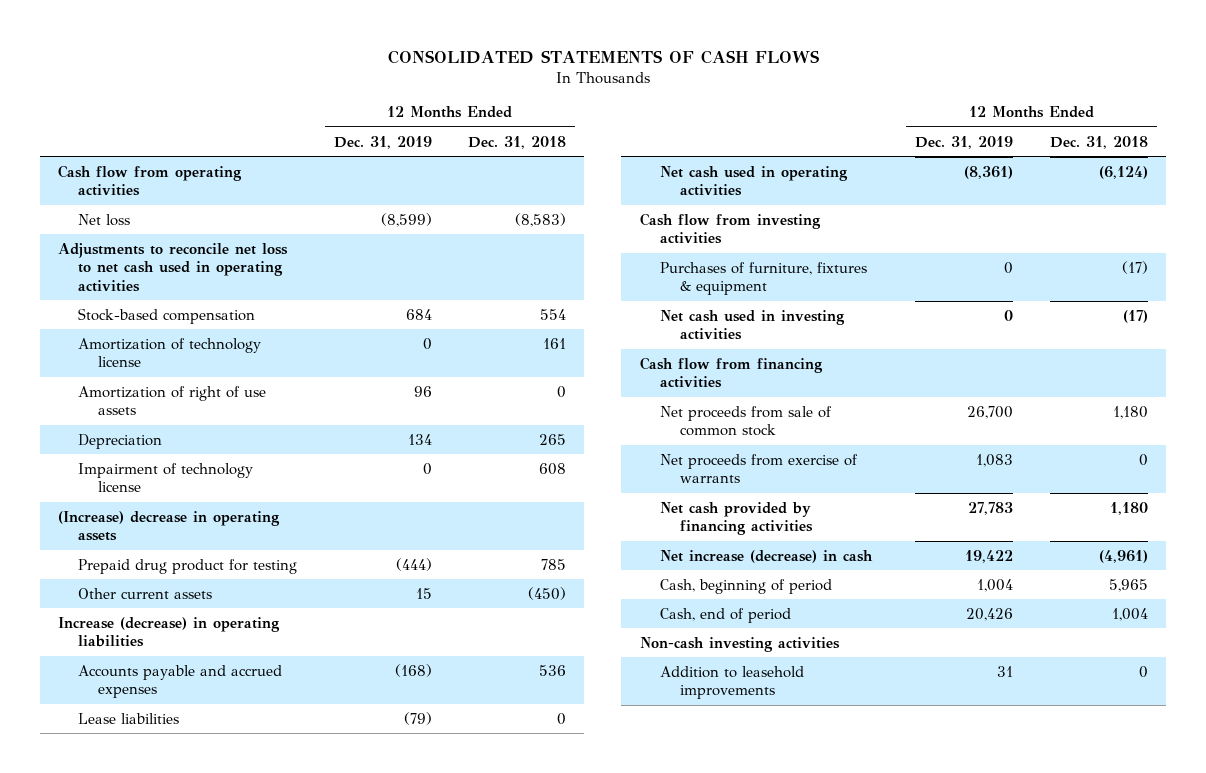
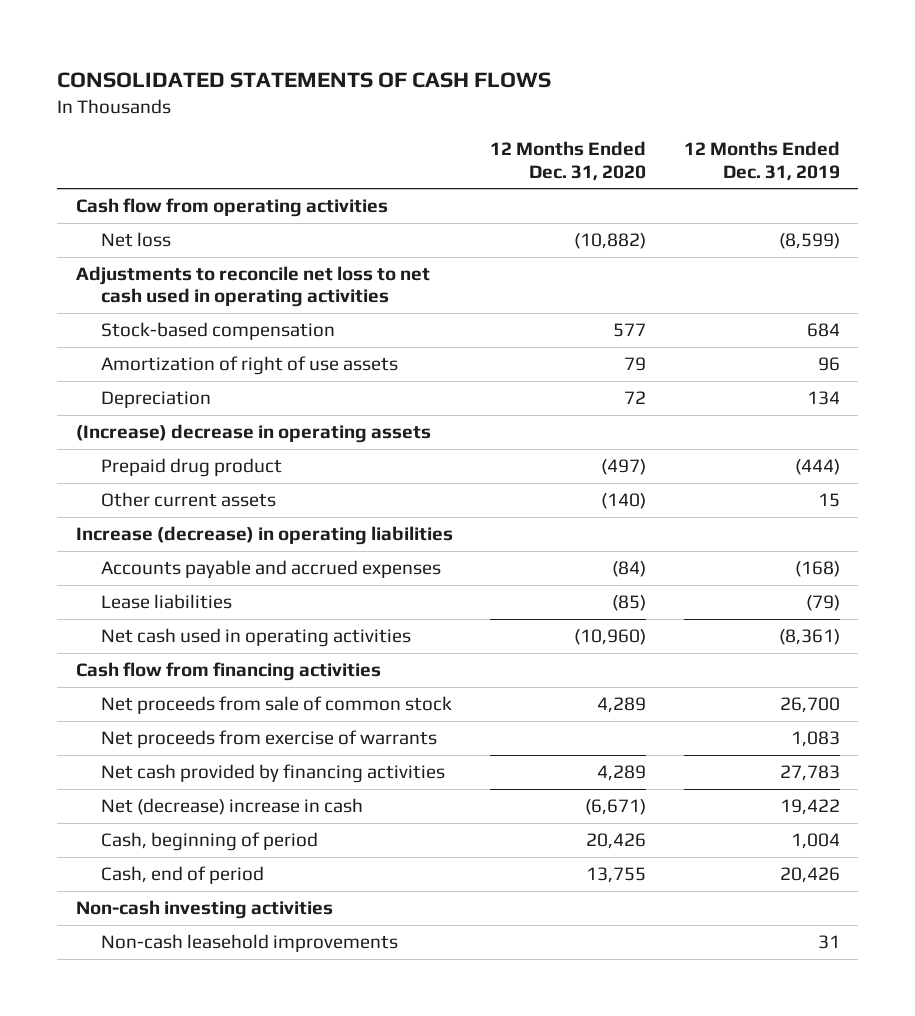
[468,135,567,149] Dec. 31, 2018 -> none
none -> [490,141,647,181] 12 Months Ended Dec. 31, 2020
[78,337,262,368] Amortization of technology license -> none
[78,462,254,493] Impairment of technology license -> none
[78,558,298,574] Prepaid drug product for testing -> [100,458,282,478] Prepaid drug product
[639,212,821,245] Cash flow from investing activities -> none
[659,261,867,296] Purchases of furniture, fixtures & equipment -> none
[659,309,845,341] Net cash used in investing activities -> none
[659,549,873,563] Net increase (decrease) in cash -> [100,798,363,816] Net (decrease) increase in cash
[659,665,804,700] Addition to leasehold improvements -> [100,934,398,953] Non-cash leasehold improvements

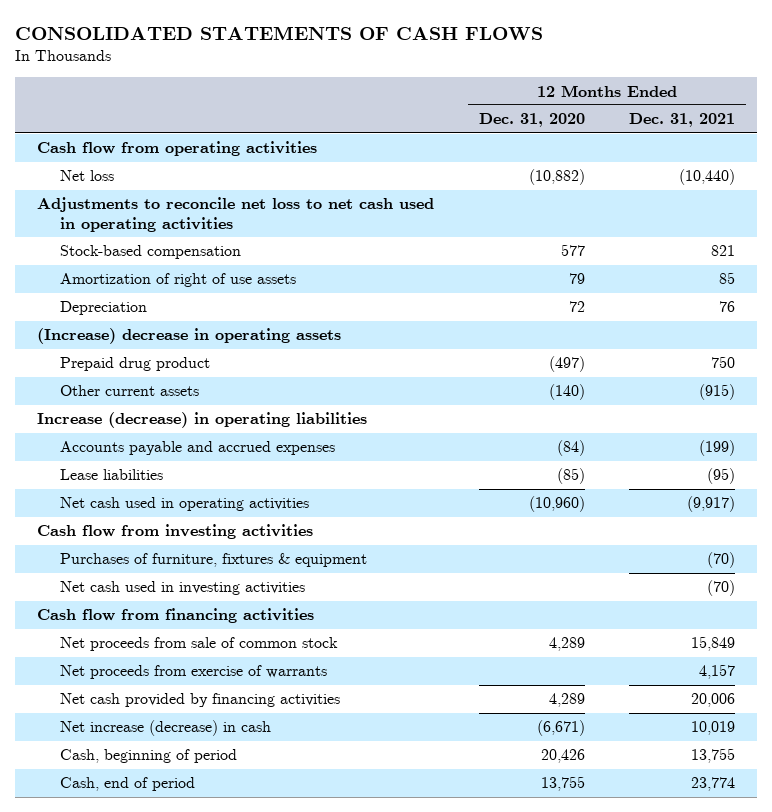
[683,141,840,181] 12 Months Ended Dec. 31, 2019 -> none
none -> [629,113,736,128] Dec. 31, 2021
none -> [37,524,314,540] Cash flow from investing activities
none -> [60,553,368,568] Purchases of furniture, fixtures & equipment
none -> [60,581,306,596] Net cash used in investing activities
[100,798,363,816] Net (decrease) increase in cash -> [60,720,272,737] Net increase (decrease) in cash
[75,900,333,920] Non-cash investing activities -> none
[100,934,398,953] Non-cash leasehold improvements -> none

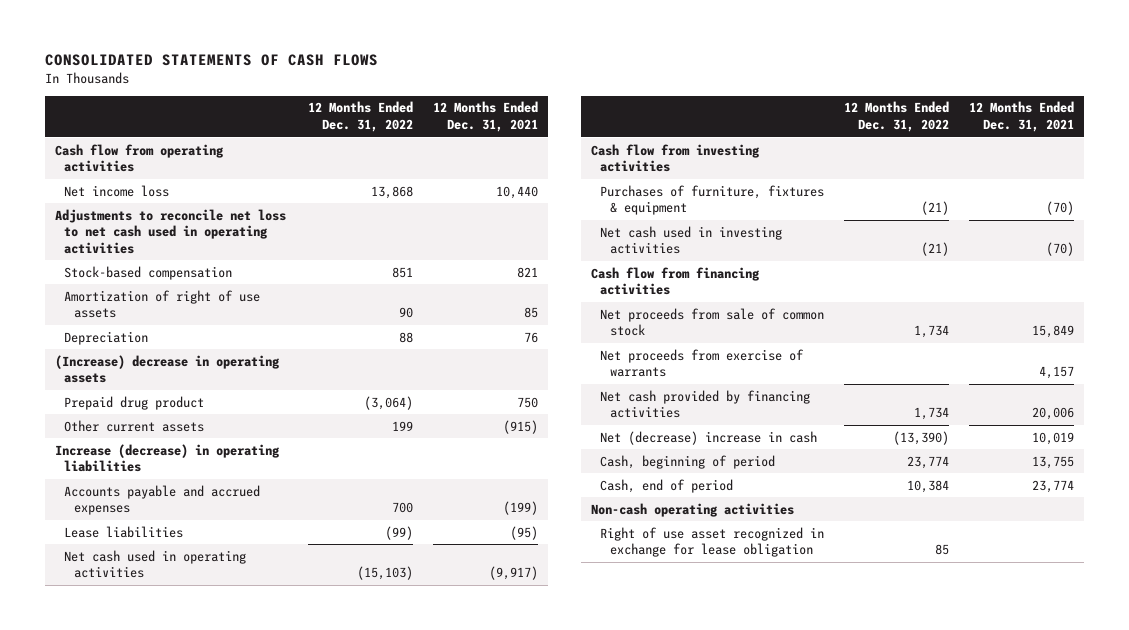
[478,113,585,128] Dec. 31, 2020 -> none
none -> [308,101,414,132] 12 Months Ended Dec. 31, 2022
[60,170,115,182] Net loss -> [64,184,170,197] Net income loss
[679,169,736,186] (10,440) -> [496,185,539,199] 10,440
[60,720,272,737] Net increase (decrease) in cash -> [600,430,818,445] Net (decrease) increase in cash
none -> [590,502,794,517] Non-cash operating activities
none -> [600,526,825,558] Right of use asset recognized in exchange for lease obligation

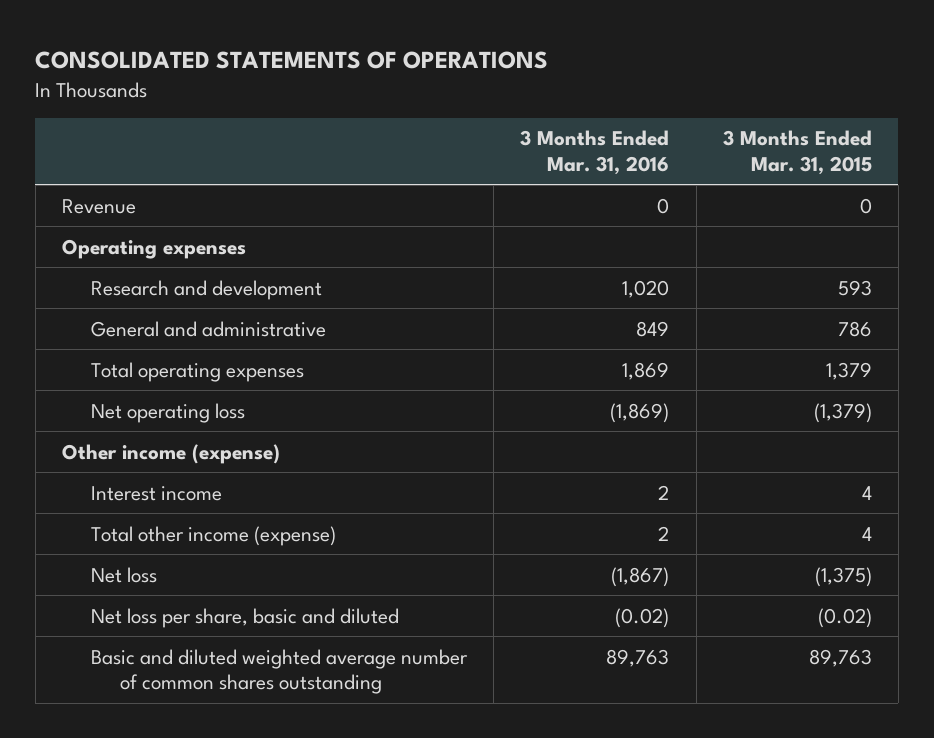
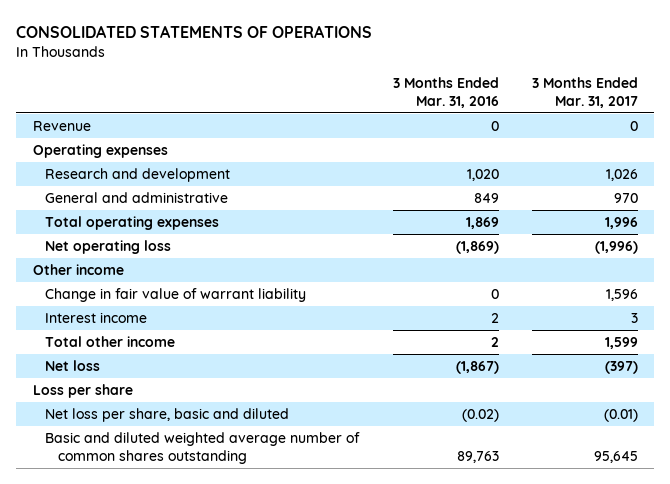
[722,130,872,175] 3 Months Ended Mar. 31, 2015 -> none
none -> [531,76,638,108] 3 Months Ended Mar. 31, 2017
[61,443,280,464] Other income (expense) -> [32,263,124,275] Other income
none -> [45,287,307,302] Change in fair value of warrant liability
[91,525,337,546] Total other income (expense) -> [45,335,176,347] Total other income
none -> [32,383,133,398] Loss per share

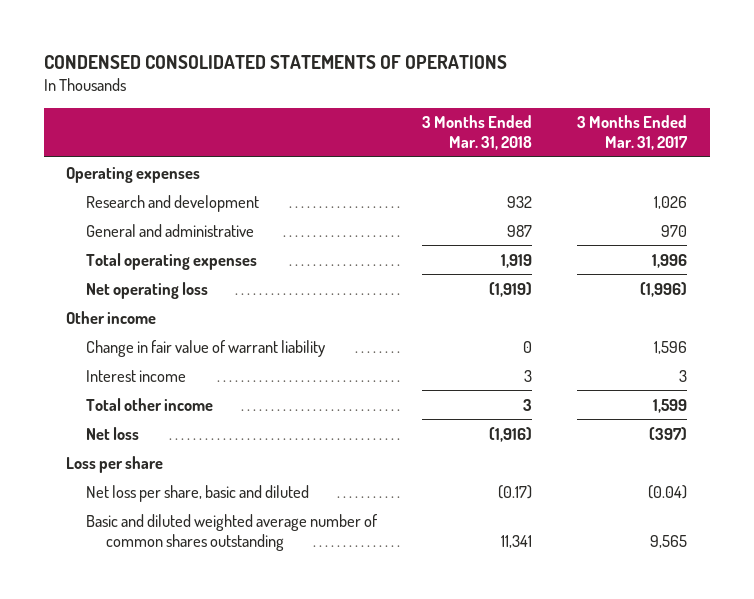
[15,24,372,38] CONSOLIDATED STATEMENTS OF OPERATIONS -> [43,55,507,70] CONDENSED CONSOLIDATED STATEMENTS OF OPERATIONS
[392,76,499,108] 3 Months Ended Mar. 31, 2016 -> none
none -> [422,115,533,151] 3 Months Ended Mar. 31, 2018
[32,120,91,131] Revenue -> none
[603,408,638,422] (0.01) -> [648,484,688,499] (0.04)
[593,450,638,463] 95,645 -> [650,534,688,548] 9,565

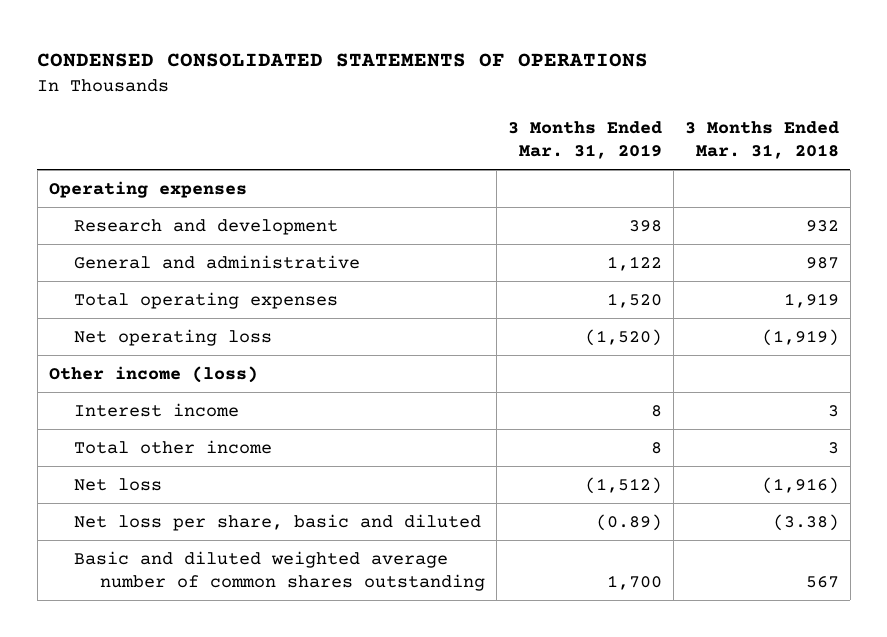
[577,115,689,151] 3 Months Ended Mar. 31, 2017 -> none
none -> [507,120,662,160] 3 Months Ended Mar. 31, 2019
[86,339,326,357] Change in fair value of warrant liability -> none
[66,310,157,324] Other income -> [48,365,258,383] Other income (loss)
[66,455,164,473] Loss per share -> none
[498,484,533,499] (0.17) -> [772,513,839,531] (3.38)
[501,534,533,548] 11,341 -> [805,575,839,588] 567

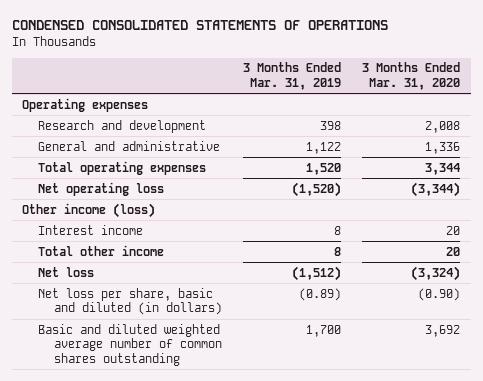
[684,120,839,160] 3 Months Ended Mar. 31, 2018 -> none
none -> [362,62,461,91] 3 Months Ended Mar. 31, 2020
[74,513,482,531] Net loss per share, basic and diluted -> [38,287,223,316] Net loss per share, basic and diluted (in dollars)

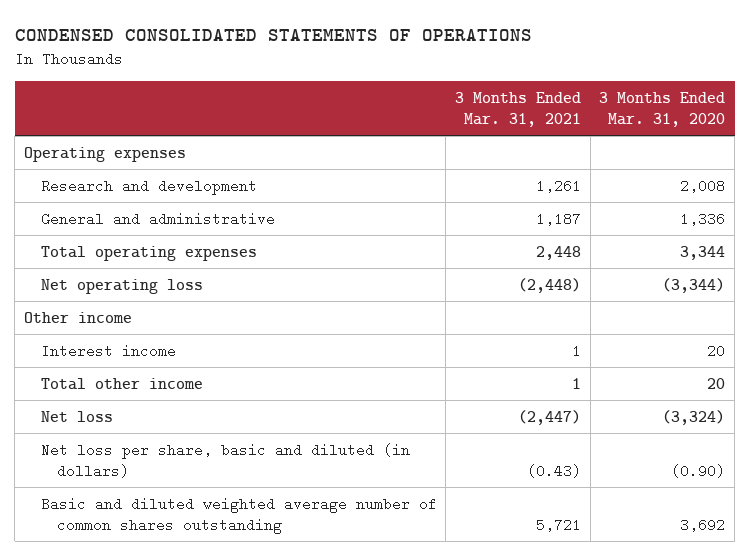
[243,62,342,91] 3 Months Ended Mar. 31, 2019 -> none
none -> [455,91,582,128] 3 Months Ended Mar. 31, 2021
[22,202,156,218] Other income (loss) -> [23,311,132,323] Other income

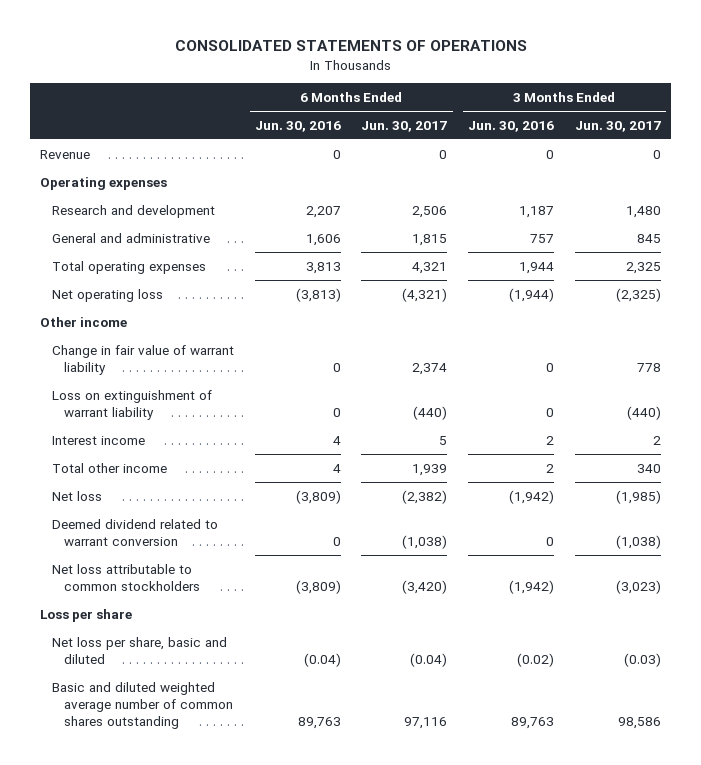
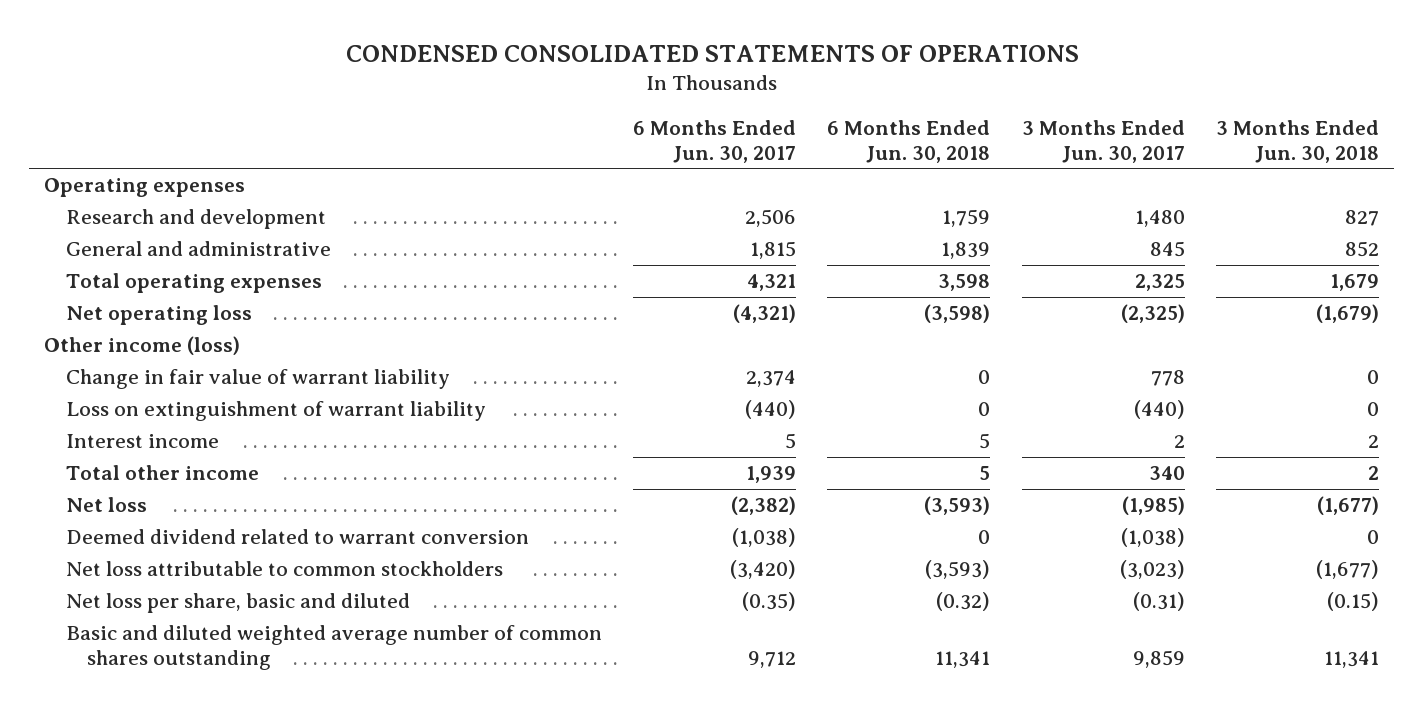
[174,40,527,52] CONSOLIDATED STATEMENTS OF OPERATIONS -> [345,44,1079,62] CONDENSED CONSOLIDATED STATEMENTS OF OPERATIONS
[254,120,341,132] Jun. 30, 2016 -> none
[468,120,555,132] Jun. 30, 2016 -> none
none -> [827,119,991,163] 6 Months Ended Jun. 30, 2018
none -> [1215,119,1379,163] 3 Months Ended Jun. 30, 2018
[40,149,91,159] Revenue -> none
[40,316,128,327] Other income -> [44,336,241,356] Other income (loss)
[40,608,133,622] Loss per share -> none
[410,652,448,667] (0.04) -> [742,592,797,612] (0.35)
[623,652,661,667] (0.03) -> [1132,592,1185,612] (0.31)
[404,716,448,729] 97,116 -> [748,651,797,669] 9,712
[617,716,661,729] 98,586 -> [1132,650,1185,669] 9,859

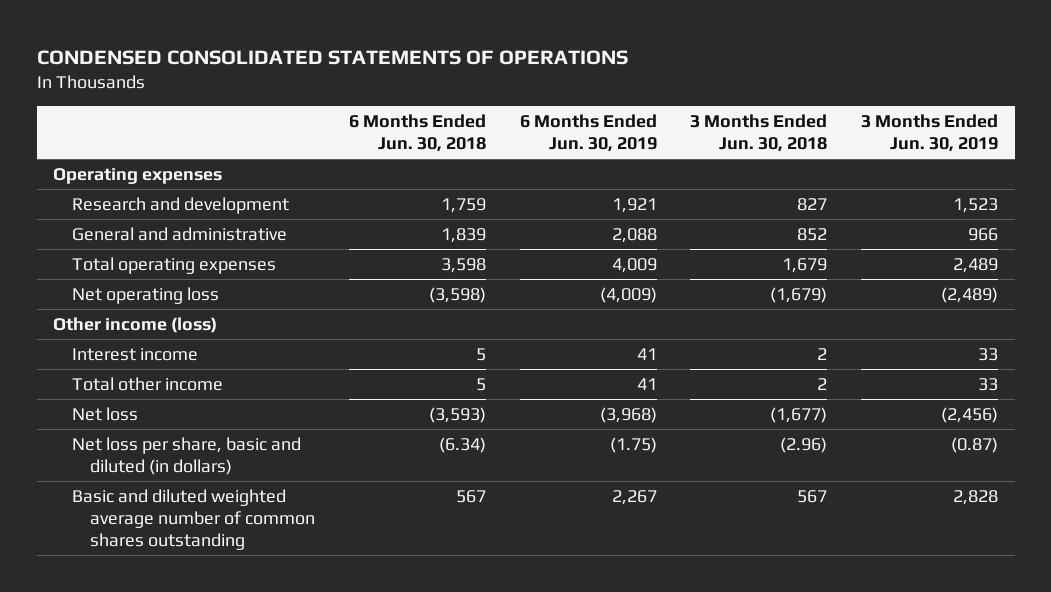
[633,119,797,163] 6 Months Ended Jun. 30, 2017 -> none
[1021,119,1185,163] 3 Months Ended Jun. 30, 2017 -> none
none -> [519,113,657,152] 6 Months Ended Jun. 30, 2019
none -> [860,113,998,152] 3 Months Ended Jun. 30, 2019
[65,369,450,390] Change in fair value of warrant liability -> none
[65,401,486,422] Loss on extinguishment of warrant liability -> none
[65,529,529,545] Deemed dividend related to warrant conversion -> none
[65,561,503,577] Net loss attributable to common stockholders -> none
[65,593,410,614] Net loss per share, basic and diluted -> [71,436,301,475] Net loss per share, basic and diluted (in dollars)
[936,592,991,612] (0.32) -> [439,436,487,453] (6.34)
[1326,592,1379,612] (0.15) -> [780,436,828,453] (2.96)
[935,651,991,669] 11,341 -> [456,489,487,503] 567
[1323,651,1379,669] 11,341 -> [797,489,828,503] 567

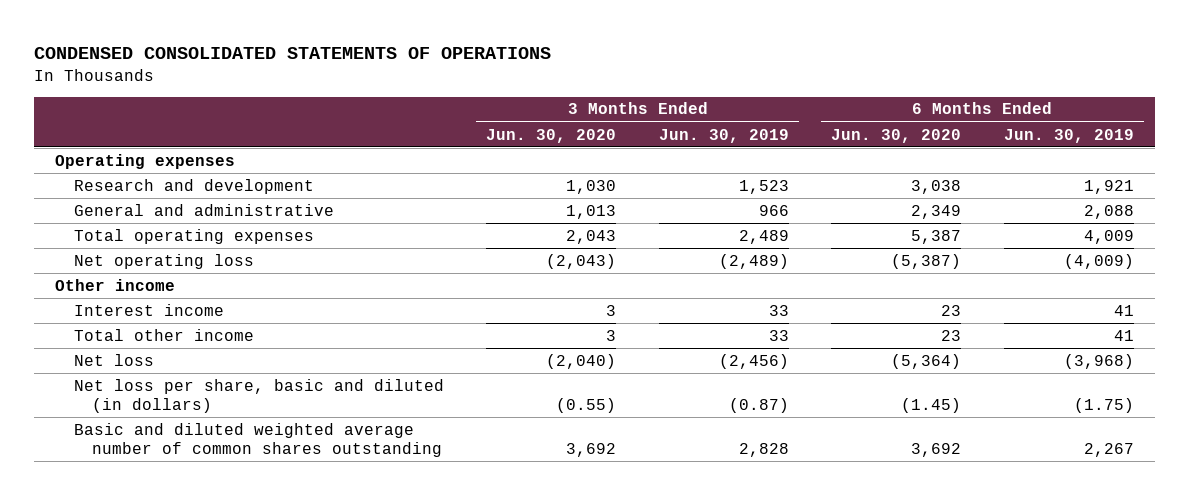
[349,113,487,152] 6 Months Ended Jun. 30, 2018 -> none
[690,113,828,152] 3 Months Ended Jun. 30, 2018 -> none
none -> [486,128,617,143] Jun. 30, 2020
none -> [831,128,962,143] Jun. 30, 2020
[53,316,218,333] Other income (loss) -> [55,278,176,291] Other income

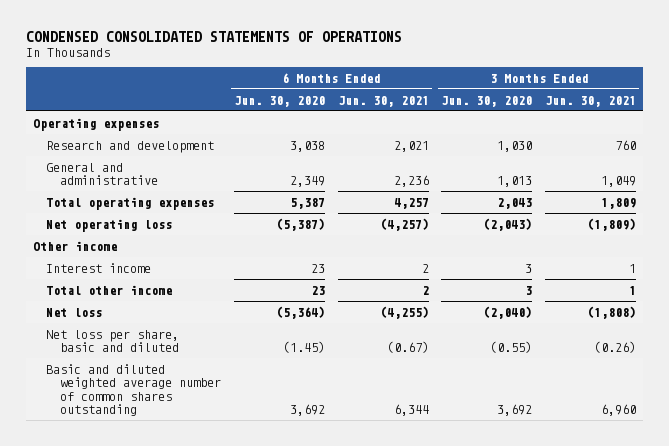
[658,128,789,143] Jun. 30, 2019 -> none
[1003,128,1134,143] Jun. 30, 2019 -> none
none -> [337,95,429,107] Jun. 30, 2021
none -> [545,95,637,107] Jun. 30, 2021
[73,378,444,414] Net loss per share, basic and diluted (in dollars) -> [46,329,180,353] Net loss per share, basic and diluted

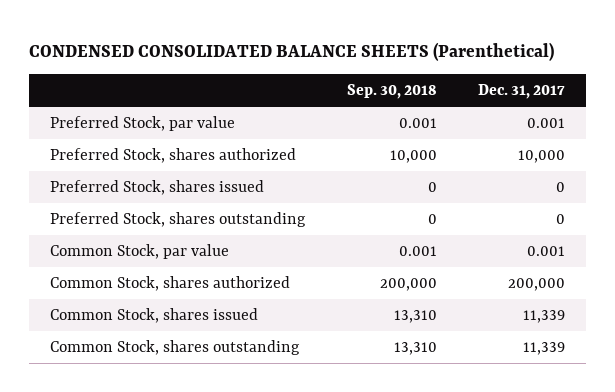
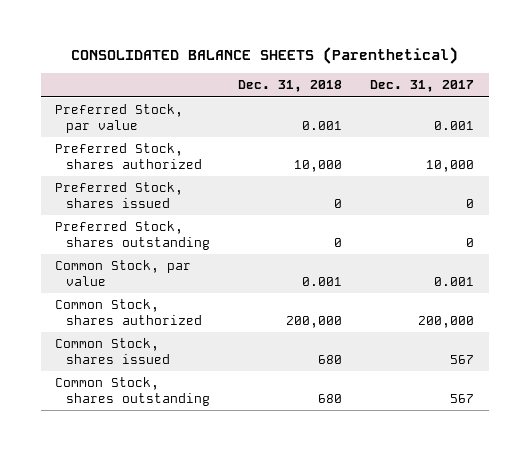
[29,41,555,61] CONDENSED CONSOLIDATED BALANCE SHEETS (Parenthetical) -> [70,47,458,65] CONSOLIDATED BALANCE SHEETS (Parenthetical)
[346,84,437,100] Sep. 30, 2018 -> none
none -> [238,80,343,93] Dec. 31, 2018
[523,310,566,324] 11,339 -> [450,354,475,364] 567
[523,342,566,356] 11,339 -> [450,393,475,403] 567

